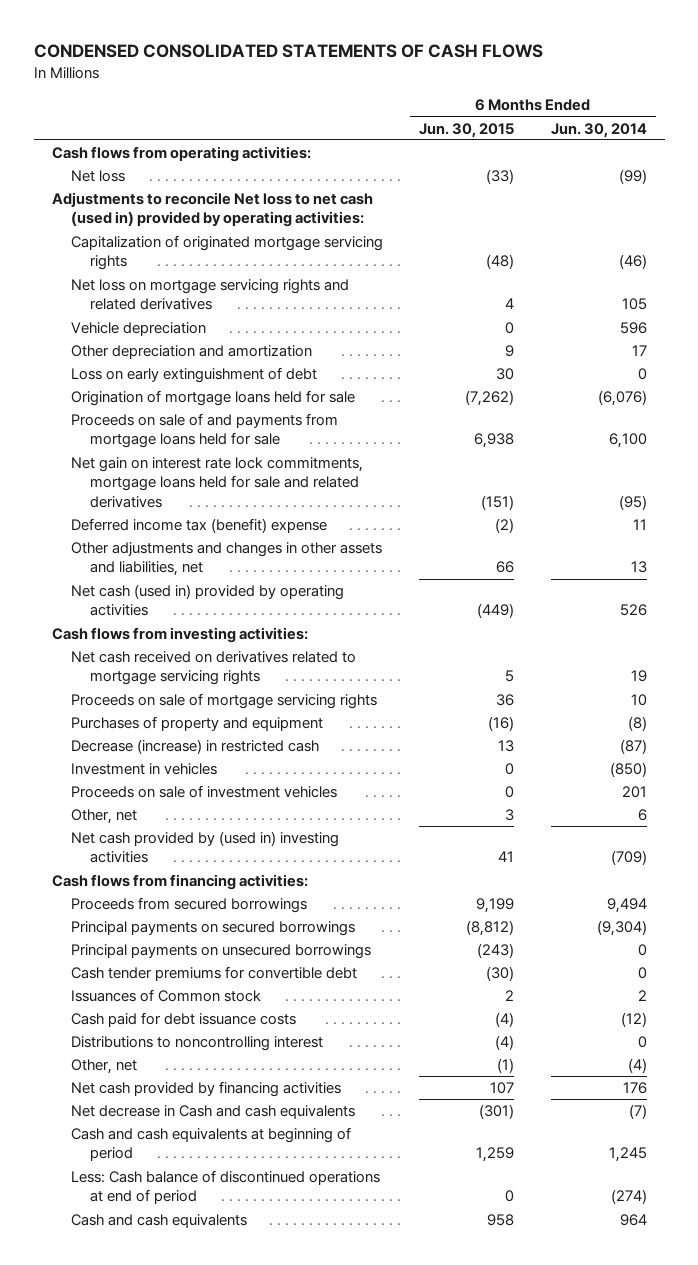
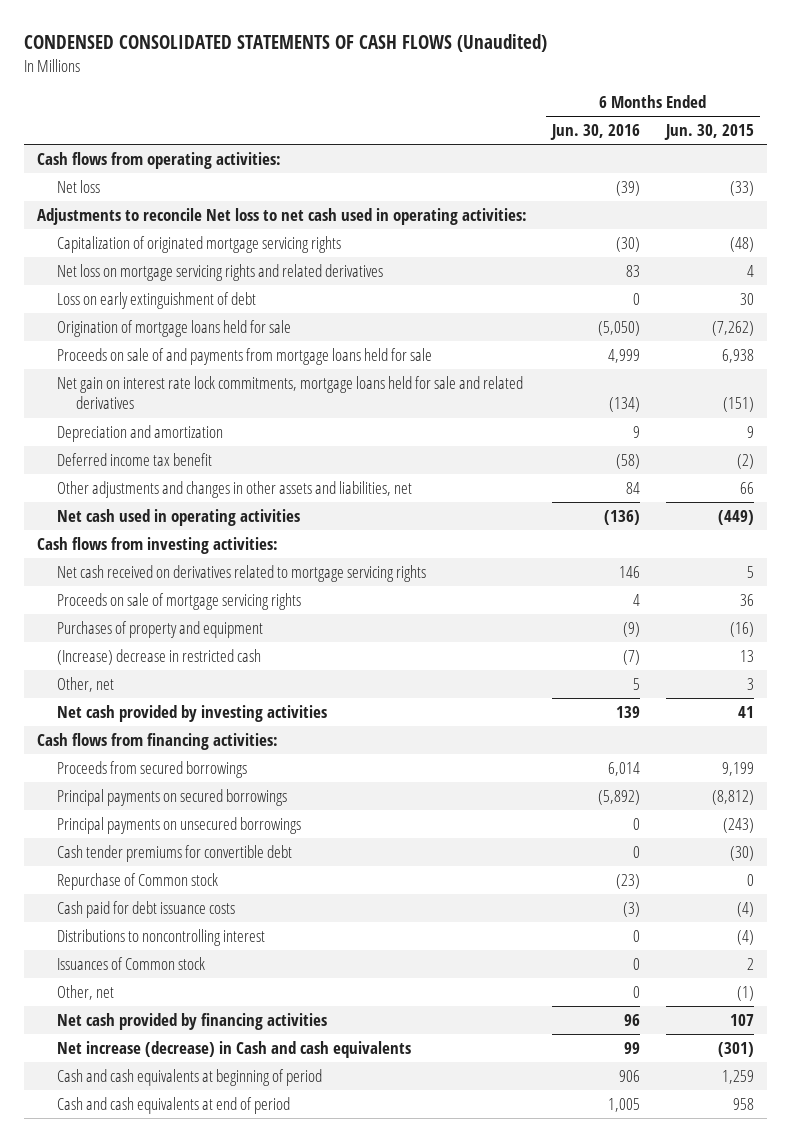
[33,44,543,59] CONDENSED CONSOLIDATED STATEMENTS OF CASH FLOWS -> [24,34,548,53] CONDENSED CONSOLIDATED STATEMENTS OF CASH FLOWS (Unaudited)
[550,122,647,138] Jun. 30, 2014 -> none
none -> [550,124,641,141] Jun. 30, 2016
[51,192,373,228] Adjustments to reconcile Net loss to net cash (used in) provided by operating activities: -> [36,207,527,225] Adjustments to reconcile Net loss to net cash used in operating activities:
[71,322,207,337] Vehicle depreciation -> none
[71,345,313,360] Other depreciation and amortization -> none
none -> [56,424,223,442] Depreciation and amortization
[71,518,328,534] Deferred income tax (benefit) expense -> [56,452,212,466] Deferred income tax benefit
[71,584,345,617] Net cash (used in) provided by operating activities -> [56,508,300,526] Net cash used in operating activities
[71,763,218,776] Investment in vehicles -> none
[71,785,338,799] Proceeds on sale of investment vehicles -> none
[71,739,320,755] Decrease (increase) in restricted cash -> [56,648,261,665] (Increase) decrease in restricted cash
[71,831,340,864] Net cash provided by (used in) investing activities -> [56,704,327,722] Net cash provided by investing activities
none -> [56,872,218,890] Repurchase of Common stock
[71,989,262,1003] Issuances of Common stock -> [56,956,205,970] Issuances of Common stock
[71,1105,356,1120] Net decrease in Cash and cash equivalents -> [56,1040,411,1058] Net increase (decrease) in Cash and cash equivalents
[71,1170,381,1205] Less: Cash balance of discontinued operations at end of period -> none
[71,1214,248,1229] Cash and cash equivalents -> [56,1096,290,1114] Cash and cash equivalents at end of period

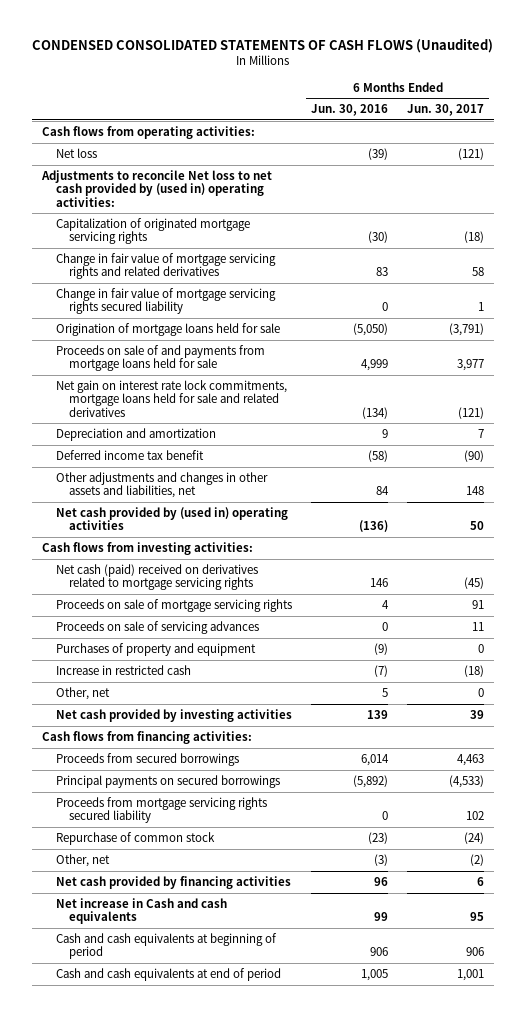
[663,124,754,141] Jun. 30, 2015 -> none
none -> [407,104,485,117] Jun. 30, 2017
[36,207,527,225] Adjustments to reconcile Net loss to net cash used in operating activities: -> [40,169,272,207] Adjustments to reconcile Net loss to net cash provided by (used in) operating activities:
[56,291,256,309] Loss on early extinguishment of debt -> none
[56,263,383,281] Net loss on mortgage servicing rights and related derivatives -> [55,252,276,280] Change in fair value of mortgage servicing rights and related derivatives
none -> [55,287,276,315] Change in fair value of mortgage servicing rights secured liability
[56,508,300,526] Net cash used in operating activities -> [55,506,288,531] Net cash provided by (used in) operating activities
[56,564,426,582] Net cash received on derivatives related to mortgage servicing rights -> [55,563,258,591] Net cash (paid) received on derivatives related to mortgage servicing rights
none -> [55,620,259,634] Proceeds on sale of servicing advances
[56,648,261,665] (Increase) decrease in restricted cash -> [55,664,191,675] Increase in restricted cash
[56,816,301,834] Principal payments on unsecured borrowings -> none
[56,844,292,862] Cash tender premiums for convertible debt -> none
[56,900,235,918] Cash paid for debt issuance costs -> none
[56,928,265,946] Distributions to noncontrolling interest -> none
[56,956,205,970] Issuances of Common stock -> none
none -> [55,796,267,824] Proceeds from mortgage servicing rights secured liability
[56,872,218,890] Repurchase of Common stock -> [55,831,215,845] Repurchase of common stock
[633,985,641,998] 0 -> [374,853,389,866] (3)
[56,1040,411,1058] Net increase (decrease) in Cash and cash equivalents -> [55,897,227,925] Net increase in Cash and cash equivalents

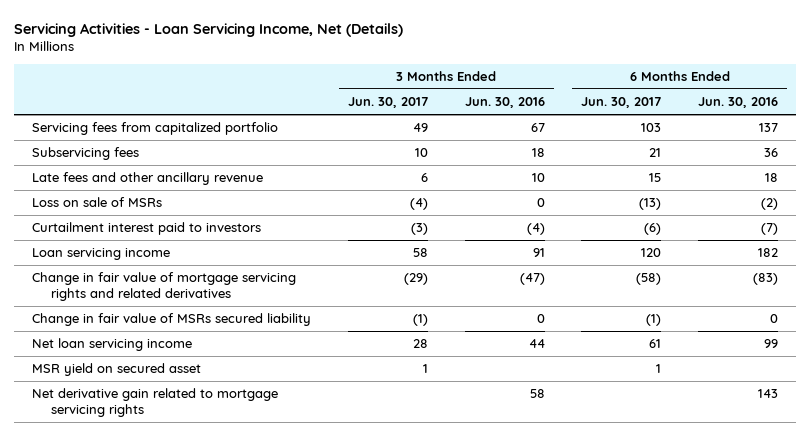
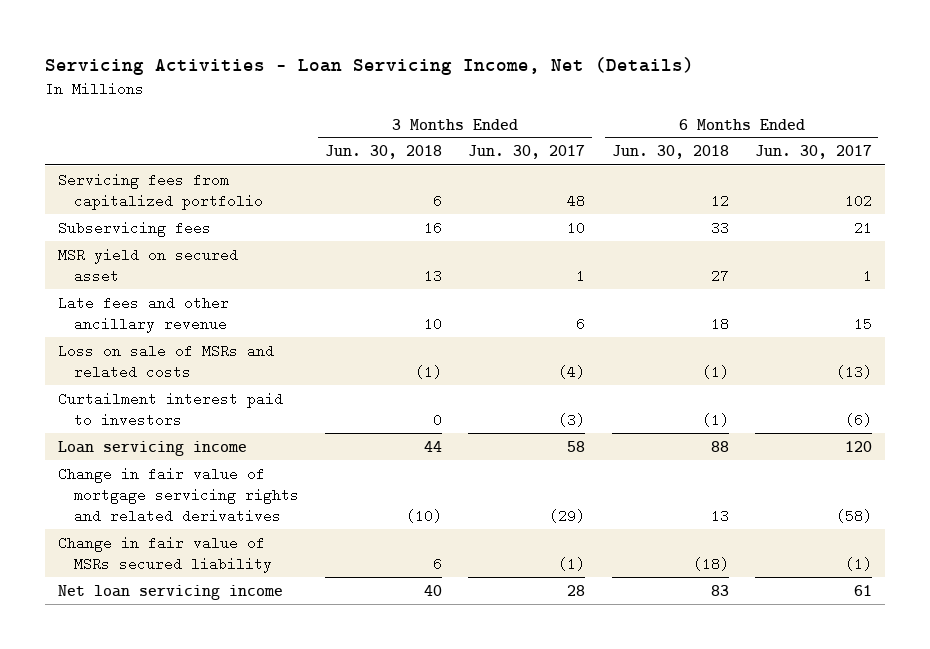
[464,97,545,109] Jun. 30, 2016 -> none
[697,97,778,109] Jun. 30, 2016 -> none
none -> [325,145,443,160] Jun. 30, 2018
none -> [611,145,729,160] Jun. 30, 2018
[412,123,428,133] 49 -> [567,193,586,208] 48
[641,123,662,133] 103 -> [844,193,872,208] 102
[32,363,202,377] MSR yield on secured asset -> [57,247,238,283] MSR yield on secured asset
[32,197,163,208] Loss on sale of MSRs -> [57,343,274,379] Loss on sale of MSRs and related costs
[32,388,279,417] Net derivative gain related to mortgage servicing rights -> none

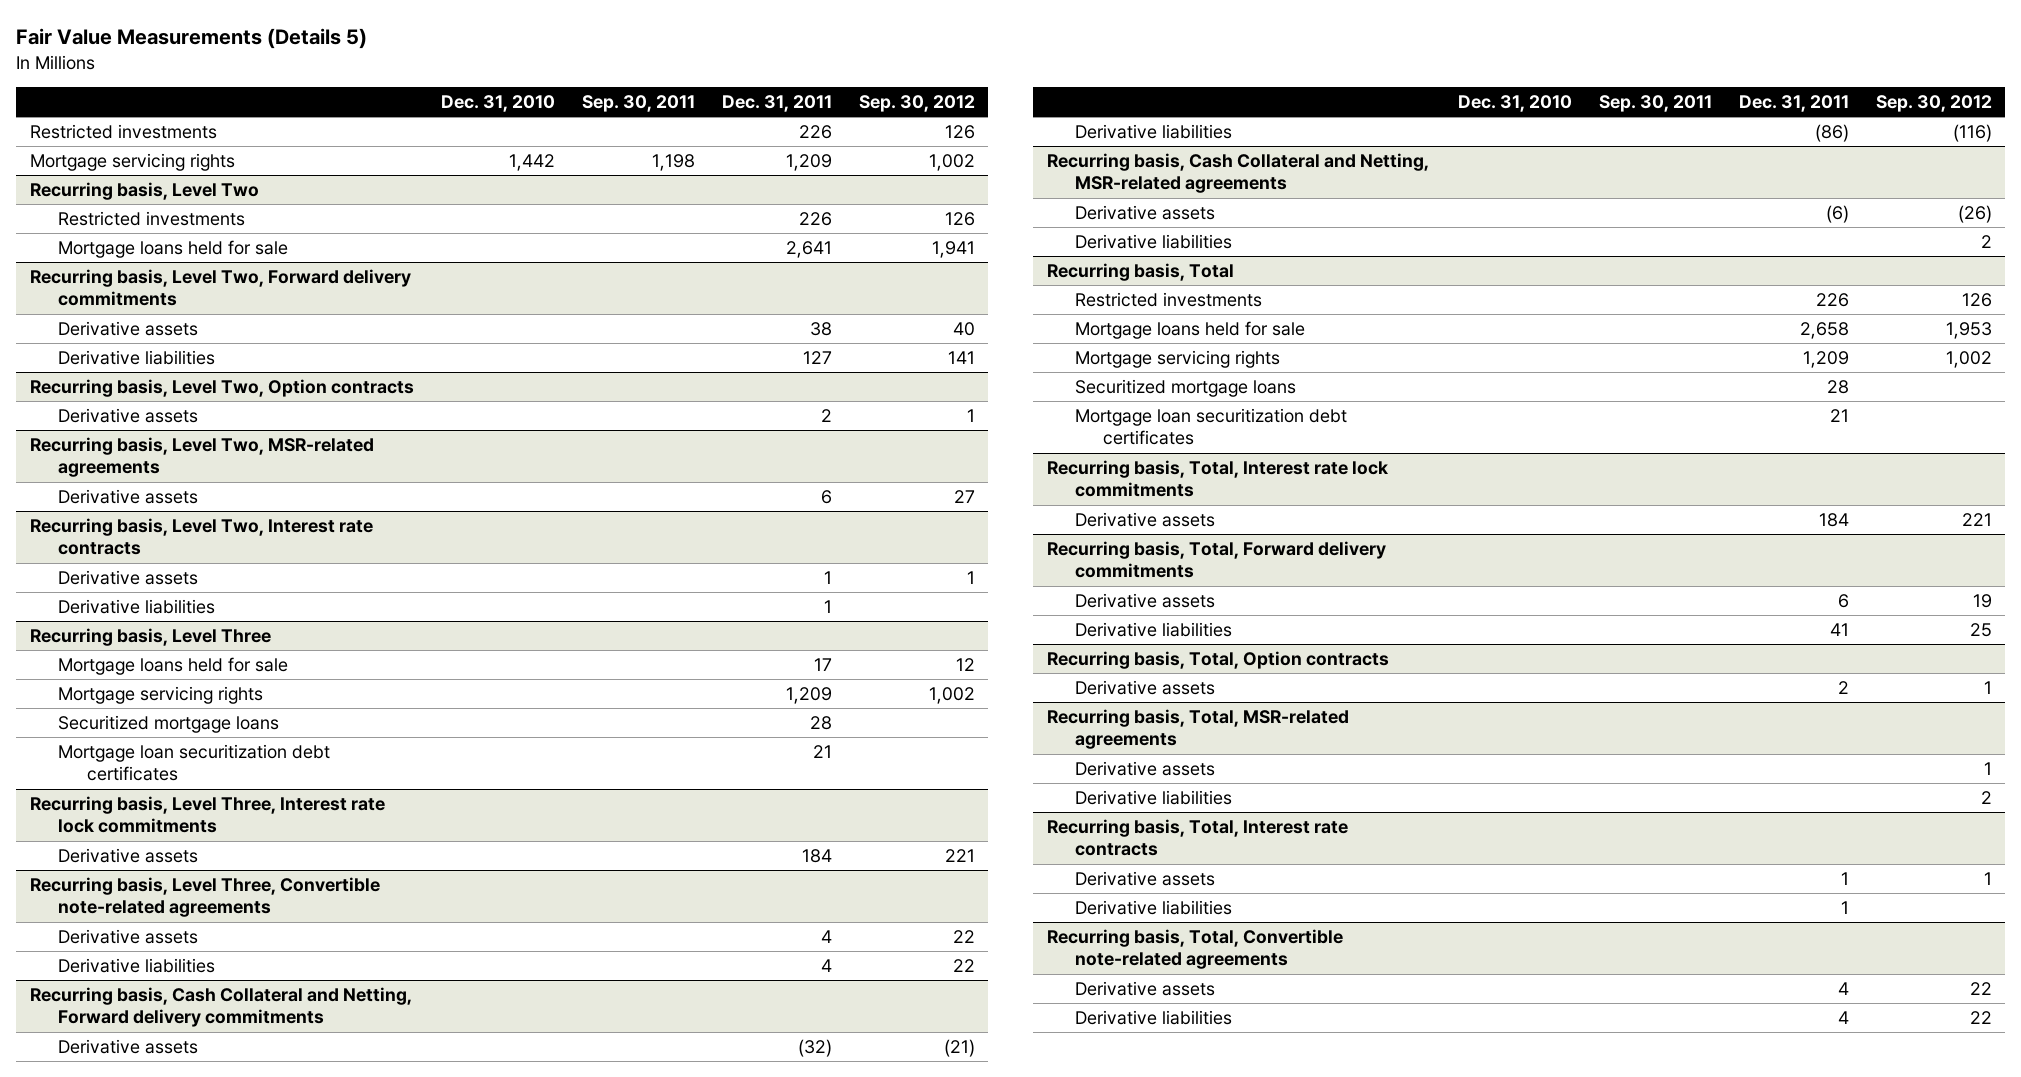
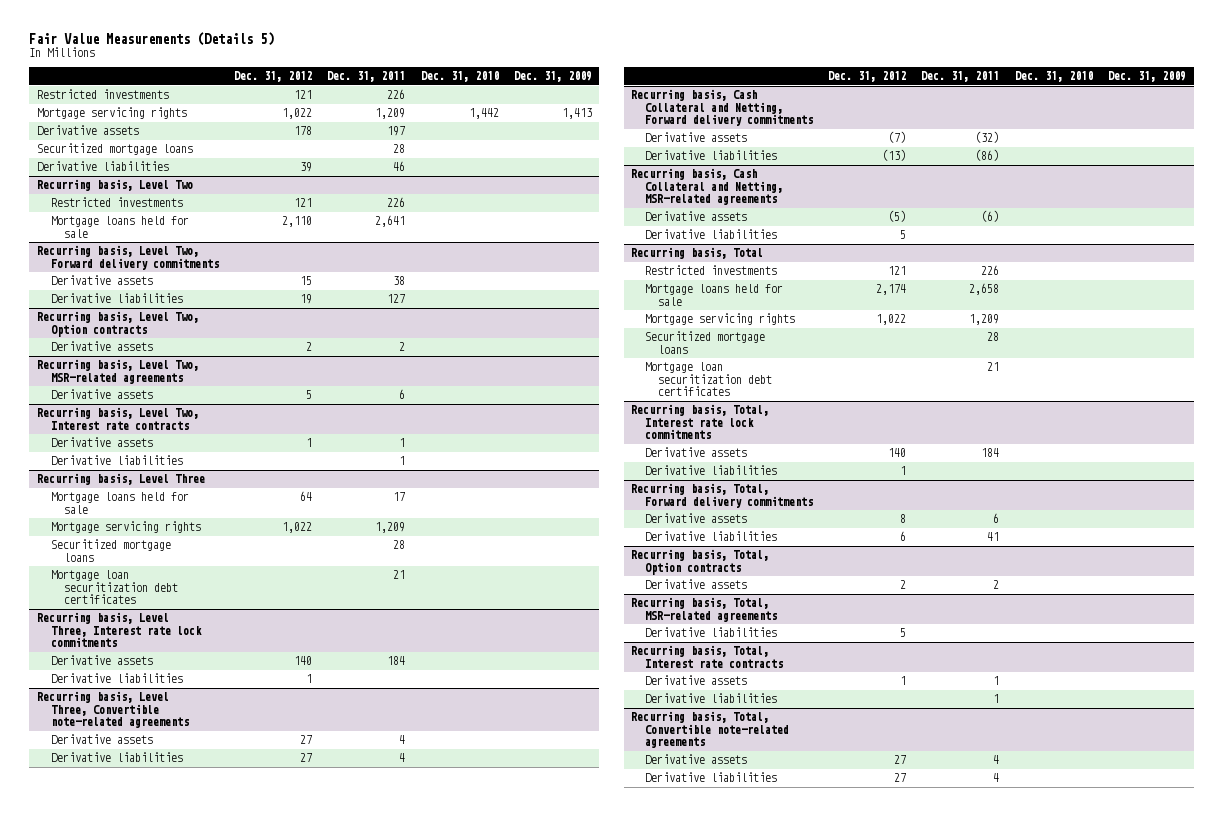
[581,94,695,112] Sep. 30, 2011 -> none
[858,94,975,112] Sep. 30, 2012 -> none
none -> [233,71,312,83] Dec. 31, 2012
none -> [513,71,592,83] Dec. 31, 2009
none -> [37,125,140,136] Derivative assets
none -> [37,143,194,156] Securitized mortgage loans
none -> [37,161,170,172] Derivative liabilities
none -> [50,673,183,684] Derivative liabilities
none -> [644,465,777,476] Derivative liabilities
[1075,761,1216,777] Derivative assets -> none

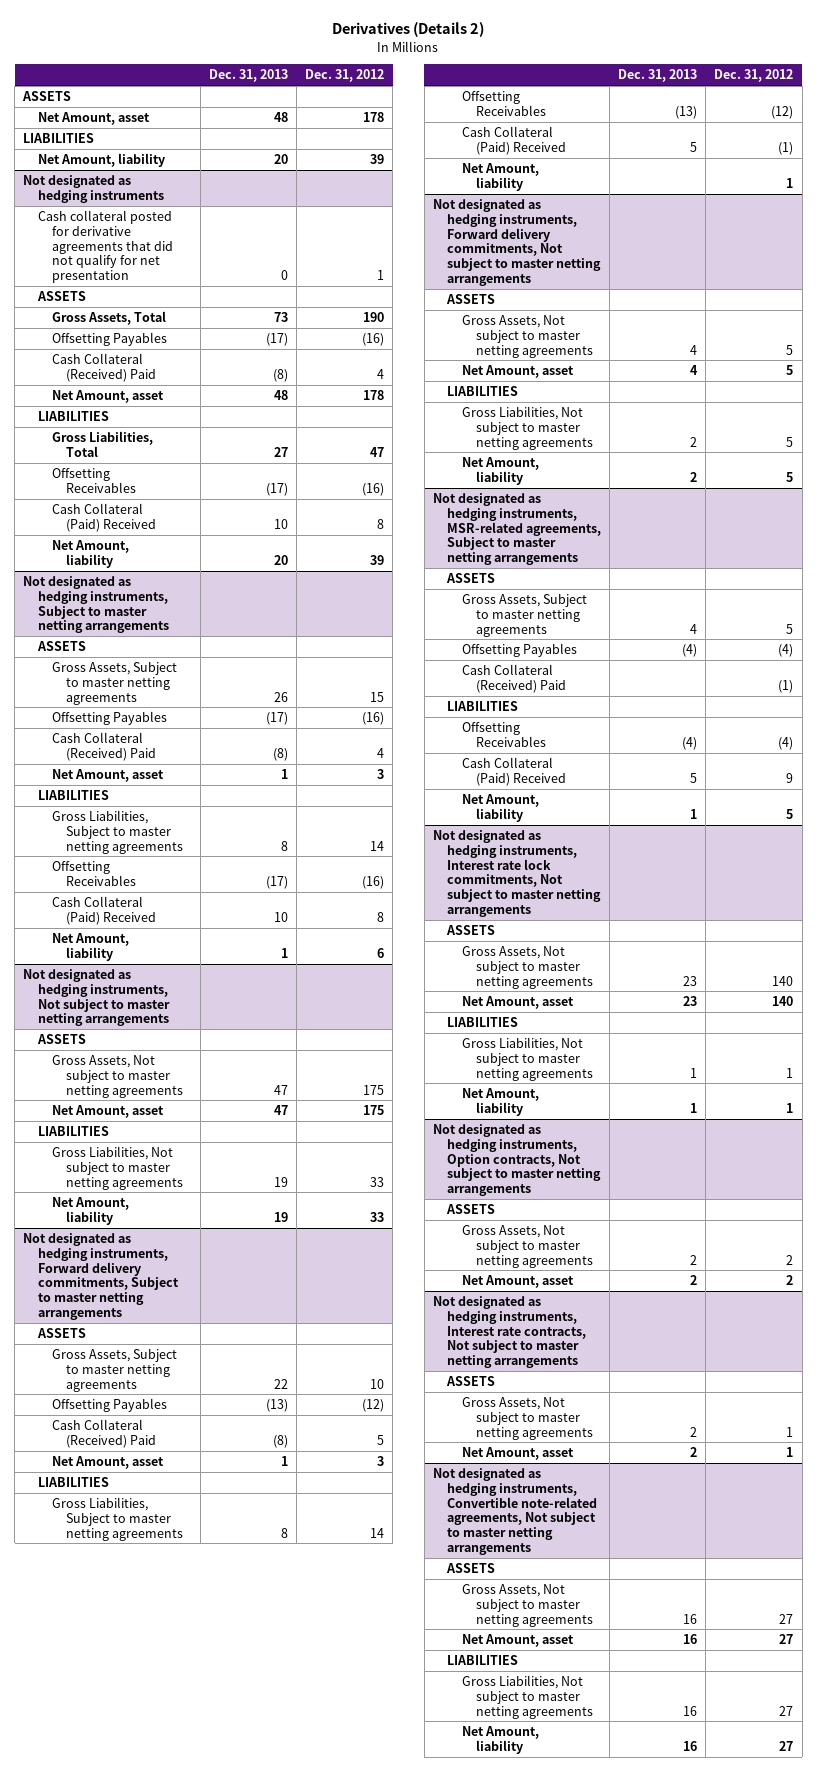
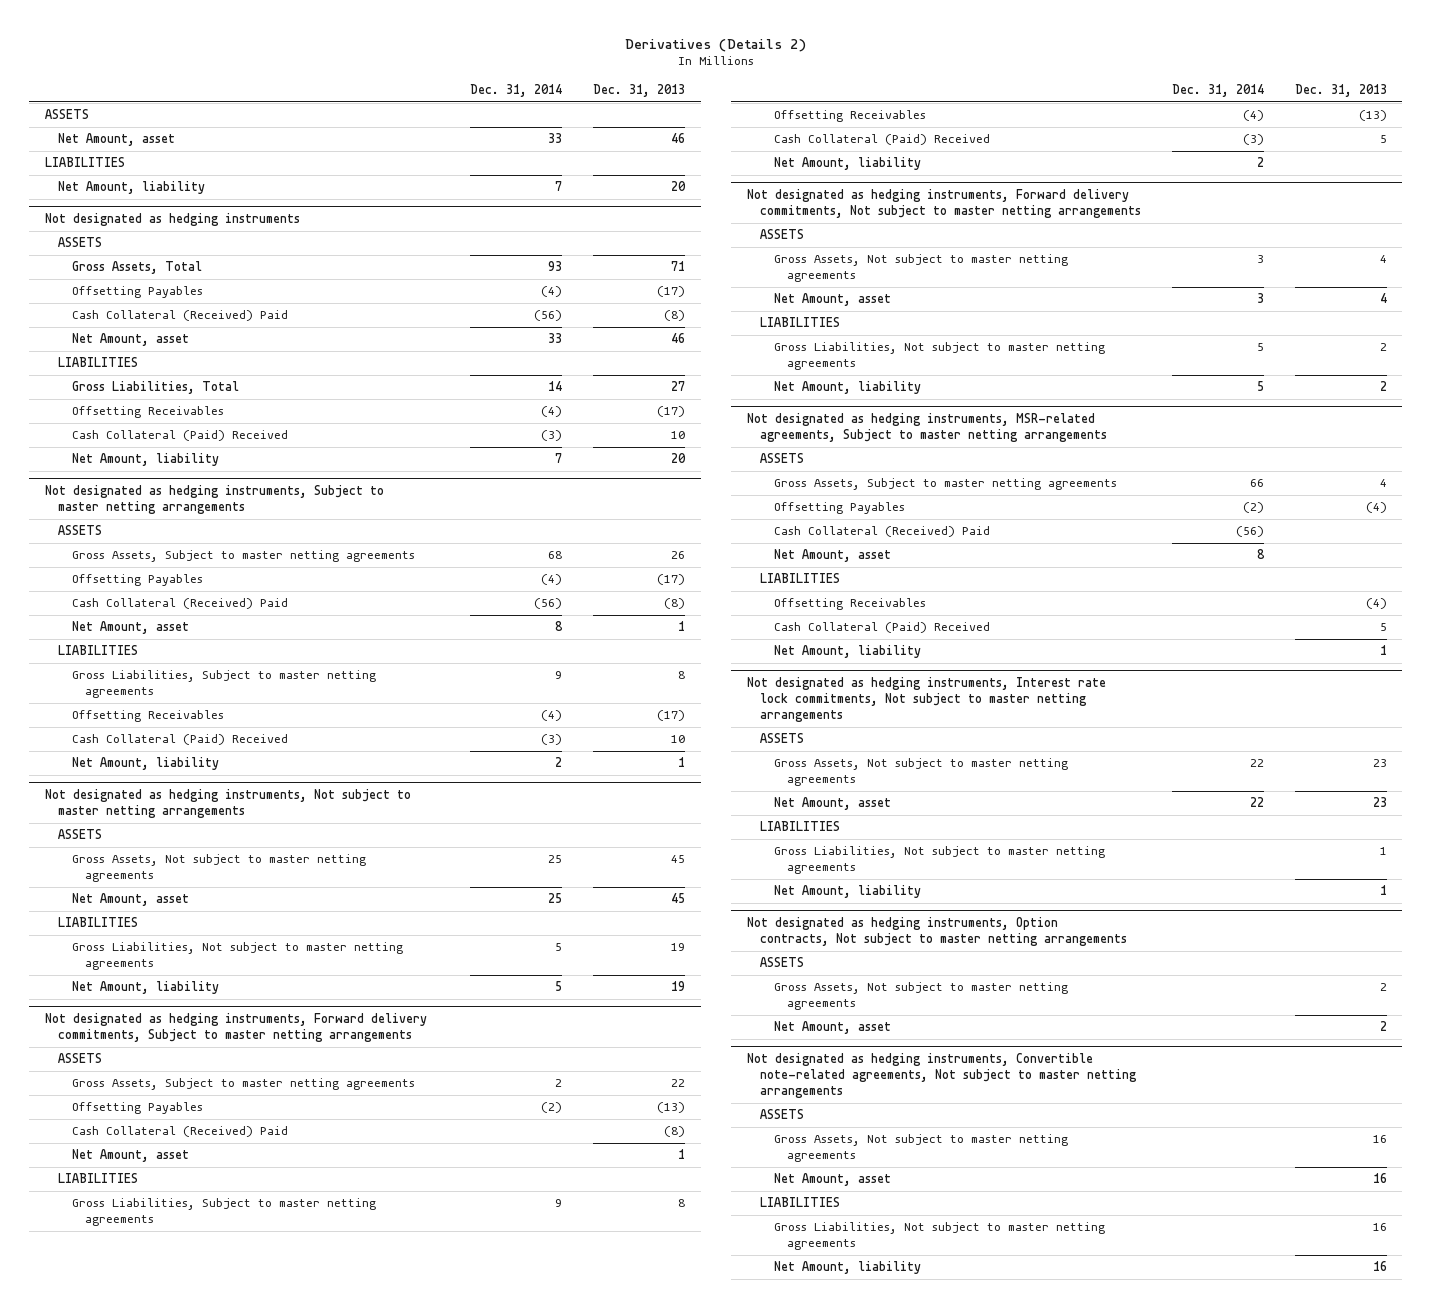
[305,69,385,83] Dec. 31, 2012 -> none
none -> [470,83,563,97] Dec. 31, 2014
[273,112,288,123] 48 -> [671,133,686,144] 46
[37,210,174,284] Cash collateral posted for derivative agreements that did not qualify for net presentation -> none
[273,312,288,323] 73 -> [671,261,686,272] 71
[273,390,288,401] 48 -> [671,333,686,344] 46
[273,1084,288,1095] 47 -> [671,855,686,864] 45
[273,1105,288,1116] 47 -> [671,893,686,904] 45
none -> [773,549,891,563] Net Amount, asset
[432,1296,587,1369] Not designated as hedging instruments, Interest rate contracts, Not subject to master netting arrangements -> none
[446,1376,496,1387] ASSETS -> none
[461,1397,593,1440] Gross Assets, Not subject to master netting agreements -> none
[461,1447,574,1461] Net Amount, asset -> none

